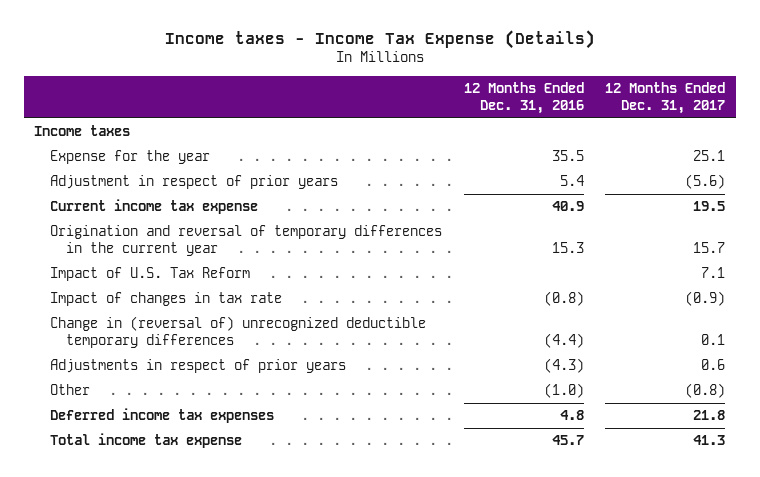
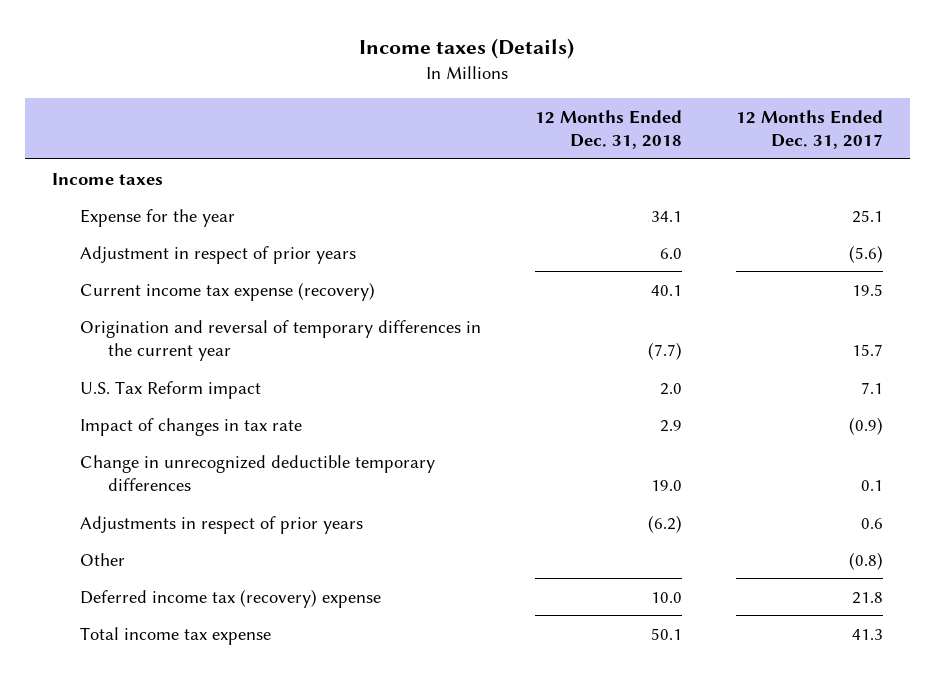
[164,30,595,50] Income taxes - Income Tax Expense (Details) -> [359,38,575,60] Income taxes (Details)
[463,81,584,114] 12 Months Ended Dec. 31, 2016 -> none
none -> [534,109,682,150] 12 Months Ended Dec. 31, 2018
[50,199,259,215] Current income tax expense -> [80,281,376,301] Current income tax expense (recovery)
[50,267,251,282] Impact of U.S. Tax Reform -> [80,380,262,399] U.S. Tax Reform impact
[50,316,427,349] Change in (reversal of) unrecognized deductible temporary differences -> [80,454,436,492] Change in unrecognized deductible temporary differences
[50,408,275,424] Deferred income tax expenses -> [80,588,382,608] Deferred income tax (recovery) expense

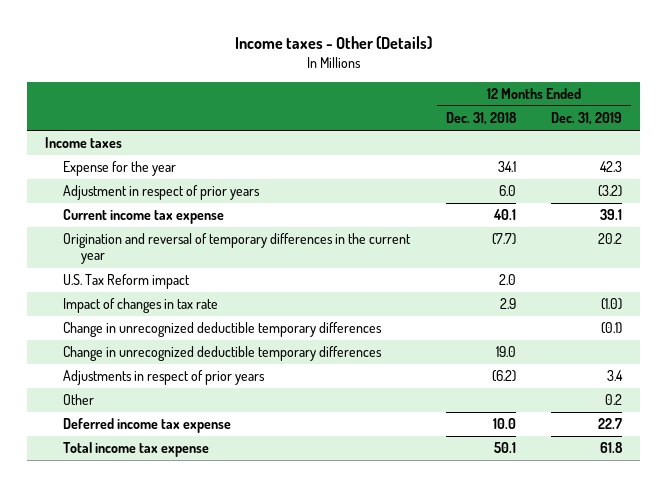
[359,38,575,60] Income taxes (Details) -> [234,35,432,49] Income taxes - Other (Details)
[735,109,883,150] 12 Months Ended Dec. 31, 2017 -> none
none -> [551,112,623,126] Dec. 31, 2019
[80,281,376,301] Current income tax expense (recovery) -> [63,209,225,225] Current income tax expense
none -> [63,322,383,338] Change in unrecognized deductible temporary differences
[80,588,382,608] Deferred income tax (recovery) expense -> [63,418,232,434] Deferred income tax expense

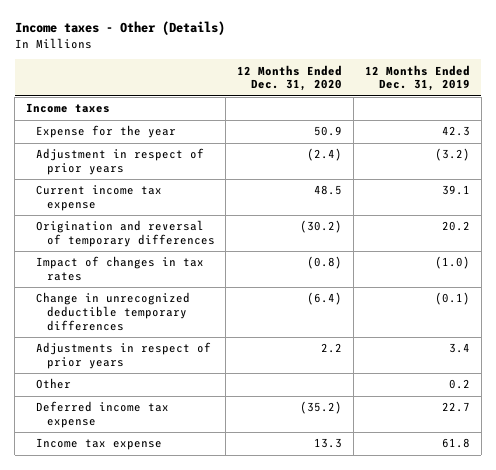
[445,112,517,126] Dec. 31, 2018 -> none
none -> [237,64,343,92] 12 Months Ended Dec. 31, 2020
[63,274,191,290] U.S. Tax Reform impact -> none
[63,233,412,265] Origination and reversal of temporary differences in the current year -> [36,220,215,248] Origination and reversal of temporary differences
[63,298,219,314] Impact of changes in tax rate -> [36,256,205,282] Impact of changes in tax rates
[63,346,383,362] Change in unrecognized deductible temporary differences -> none
[63,442,210,458] Total income tax expense -> [36,438,163,451] Income tax expense

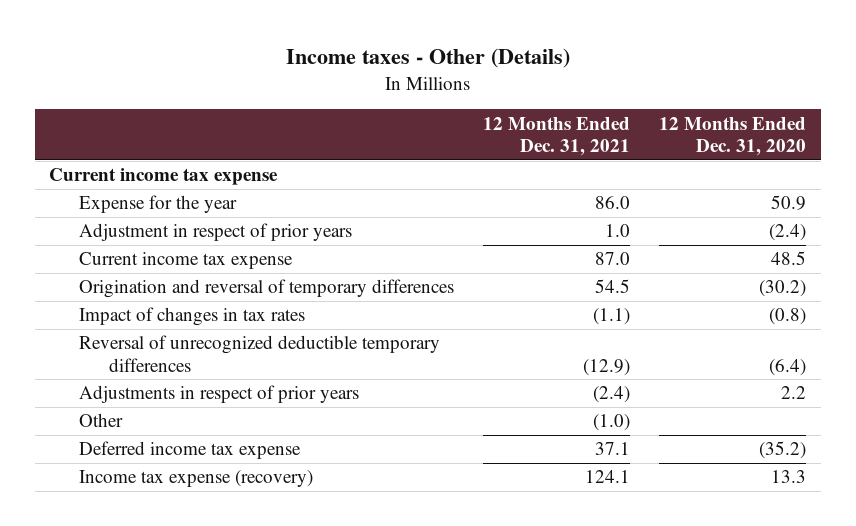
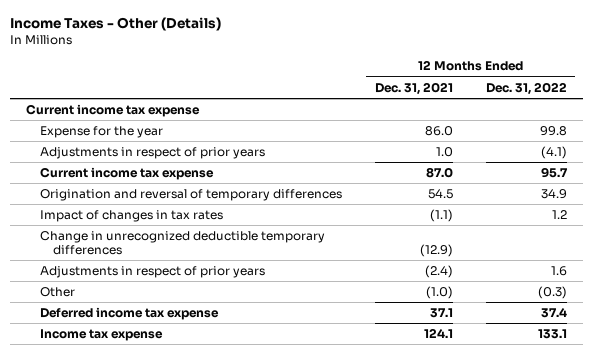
[285,48,570,69] Income taxes - Other (Details) -> [9,16,221,31] Income Taxes - Other (Details)
[659,116,807,156] 12 Months Ended Dec. 31, 2020 -> none
none -> [485,81,567,95] Dec. 31, 2022
[79,223,353,242] Adjustment in respect of prior years -> [39,147,265,160] Adjustments in respect of prior years
[79,335,441,372] Reversal of unrecognized deductible temporary differences -> [39,231,325,255] Change in unrecognized deductible temporary differences
[79,470,314,488] Income tax expense (recovery) -> [39,329,163,342] Income tax expense

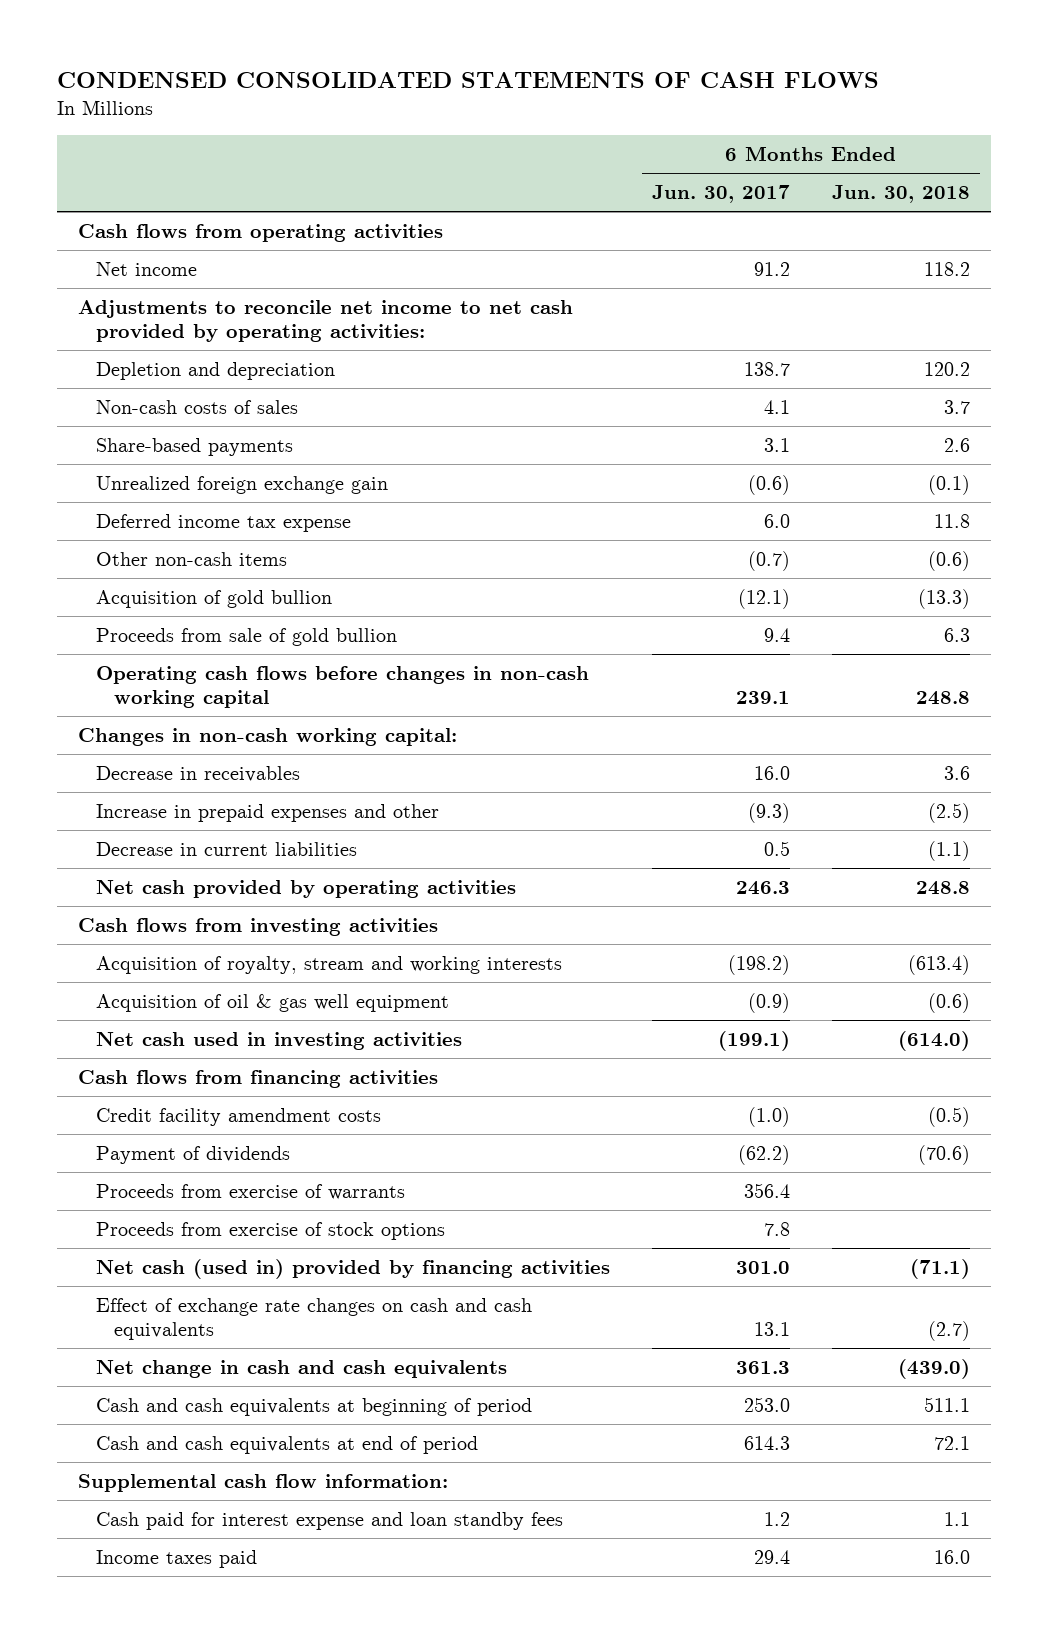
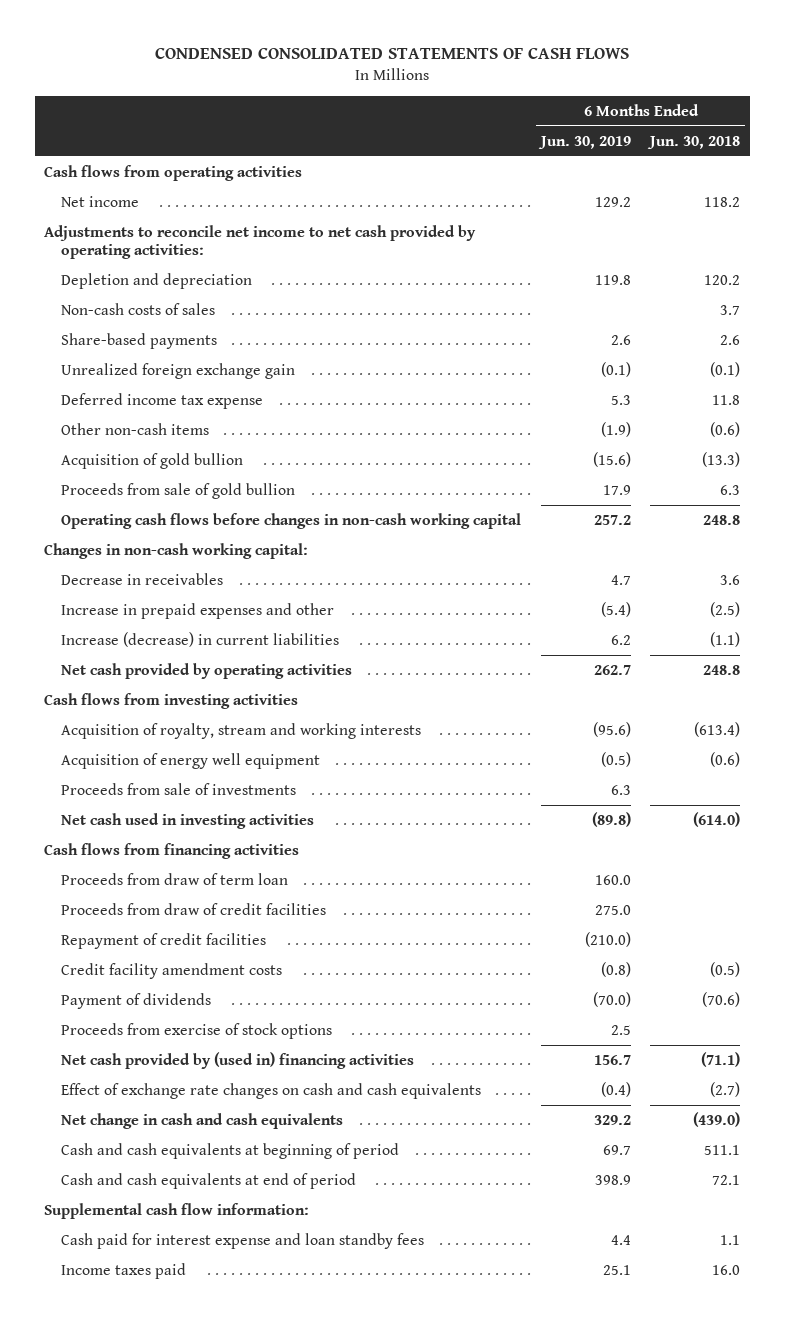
[651,185,790,204] Jun. 30, 2017 -> none
none -> [537,135,631,149] Jun. 30, 2019
[96,841,358,856] Decrease in current liabilities -> [61,631,340,647] Increase (decrease) in current liabilities
[96,993,450,1012] Acquisition of oil & gas well equipment -> [61,752,321,769] Acquisition of energy well equipment
none -> [61,782,297,795] Proceeds from sale of investments
none -> [61,872,289,885] Proceeds from draw of term loan
none -> [61,902,327,915] Proceeds from draw of credit facilities
none -> [61,932,267,949] Repayment of credit facilities
[96,1183,406,1200] Proceeds from exercise of warrants -> none
[96,1258,611,1279] Net cash (used in) provided by financing activities -> [61,1051,415,1069] Net cash provided by (used in) financing activities

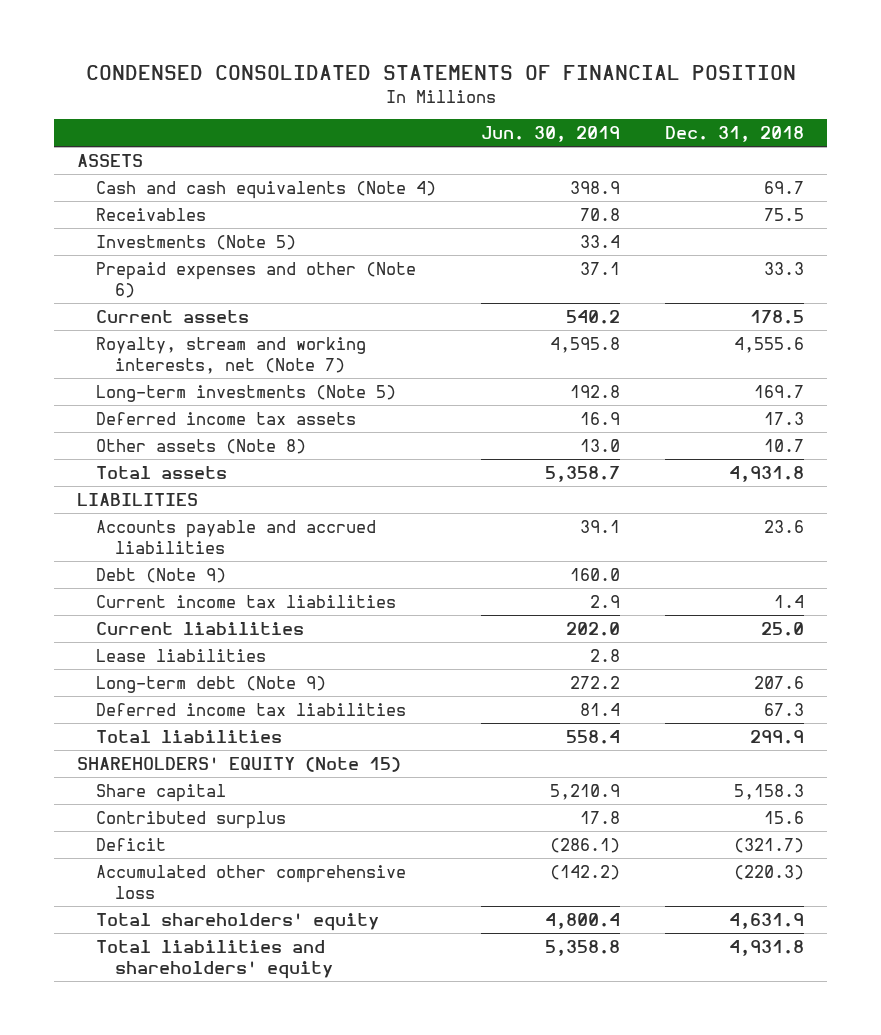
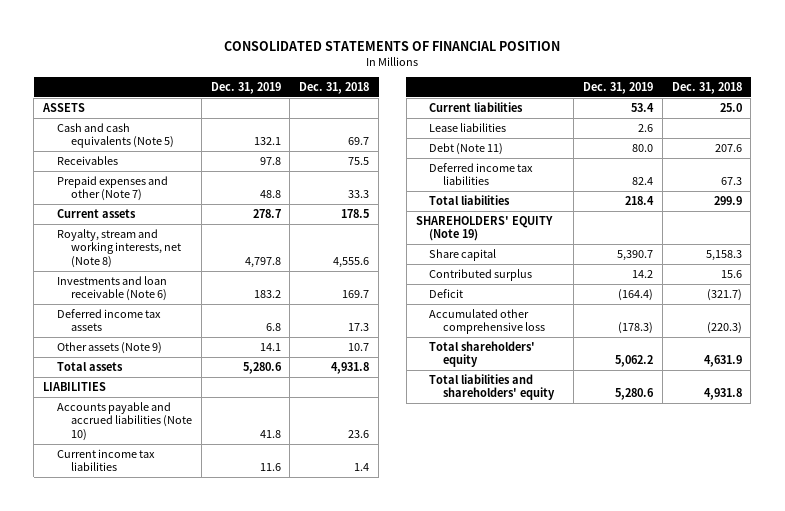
[85,65,796,81] CONDENSED CONSOLIDATED STATEMENTS OF FINANCIAL POSITION -> [224,41,561,52] CONSOLIDATED STATEMENTS OF FINANCIAL POSITION
[481,126,621,143] Jun. 30, 2019 -> none
none -> [210,81,281,94] Dec. 31, 2019
[96,180,437,199] Cash and cash equivalents (Note 4) -> [57,122,174,149] Cash and cash equivalents (Note 5)
[96,234,297,250] Investments (Note 5) -> none
[96,261,417,299] Prepaid expenses and other (Note 6) -> [57,175,169,202] Prepaid expenses and other (Note 7)
[96,336,367,375] Royalty, stream and working interests, net (Note 7) -> [57,228,181,268] Royalty, stream and working interests, net (Note 8)
[96,384,397,402] Long-term investments (Note 5) -> [57,275,168,302] Investments and loan receivable (Note 6)
[96,438,307,454] Other assets (Note 8) -> [57,341,163,354] Other assets (Note 9)
[96,567,227,583] Debt (Note 9) -> none
[96,519,377,555] Accounts payable and accrued liabilities -> [57,401,192,441] Accounts payable and accrued liabilities (Note 10)
[96,675,327,693] Long-term debt (Note 9) -> [429,142,504,155] Debt (Note 11)
[76,756,401,772] SHAREHOLDERS' EQUITY (Note 15) -> [415,215,553,242] SHAREHOLDERS' EQUITY (Note 19)

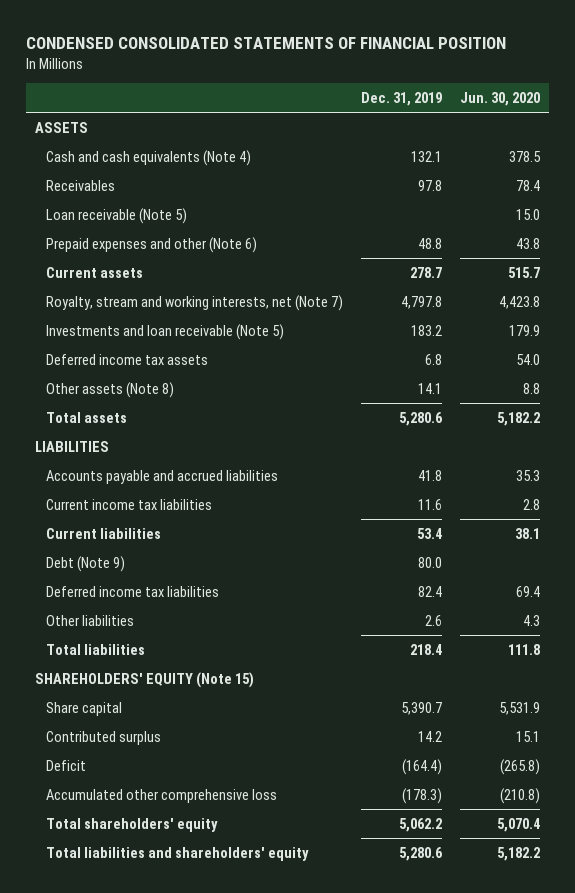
[224,41,561,52] CONSOLIDATED STATEMENTS OF FINANCIAL POSITION -> [26,36,507,49] CONDENSED CONSOLIDATED STATEMENTS OF FINANCIAL POSITION
[299,81,370,94] Dec. 31, 2018 -> none
none -> [460,91,541,106] Jun. 30, 2020
[57,122,174,149] Cash and cash equivalents (Note 5) -> [45,149,251,166] Cash and cash equivalents (Note 4)
none -> [45,207,187,224] Loan receivable (Note 5)
[57,175,169,202] Prepaid expenses and other (Note 7) -> [45,236,257,253] Prepaid expenses and other (Note 6)
[57,228,181,268] Royalty, stream and working interests, net (Note 8) -> [45,294,343,311] Royalty, stream and working interests, net (Note 7)
[57,275,168,302] Investments and loan receivable (Note 6) -> [45,323,284,340] Investments and loan receivable (Note 5)
[57,341,163,354] Other assets (Note 9) -> [45,381,174,398] Other assets (Note 8)
[57,401,192,441] Accounts payable and accrued liabilities (Note 10) -> [45,469,278,484] Accounts payable and accrued liabilities
[429,122,507,132] Lease liabilities -> none
[429,142,504,155] Debt (Note 11) -> [45,555,125,572] Debt (Note 9)
none -> [45,614,134,626] Other liabilities
[415,215,553,242] SHAREHOLDERS' EQUITY (Note 19) -> [35,671,255,688] SHAREHOLDERS' EQUITY (Note 15)

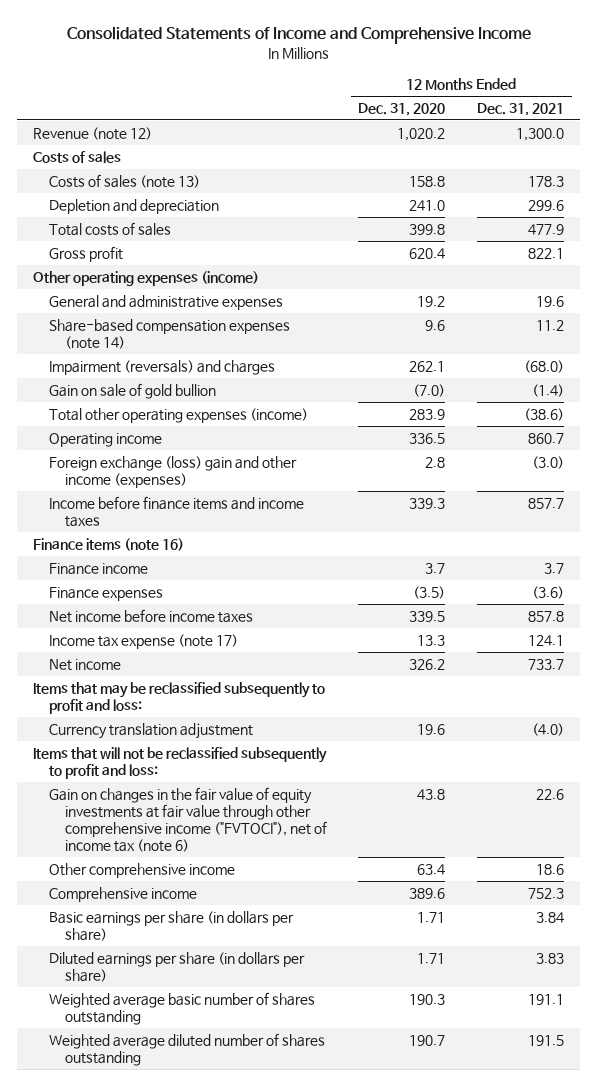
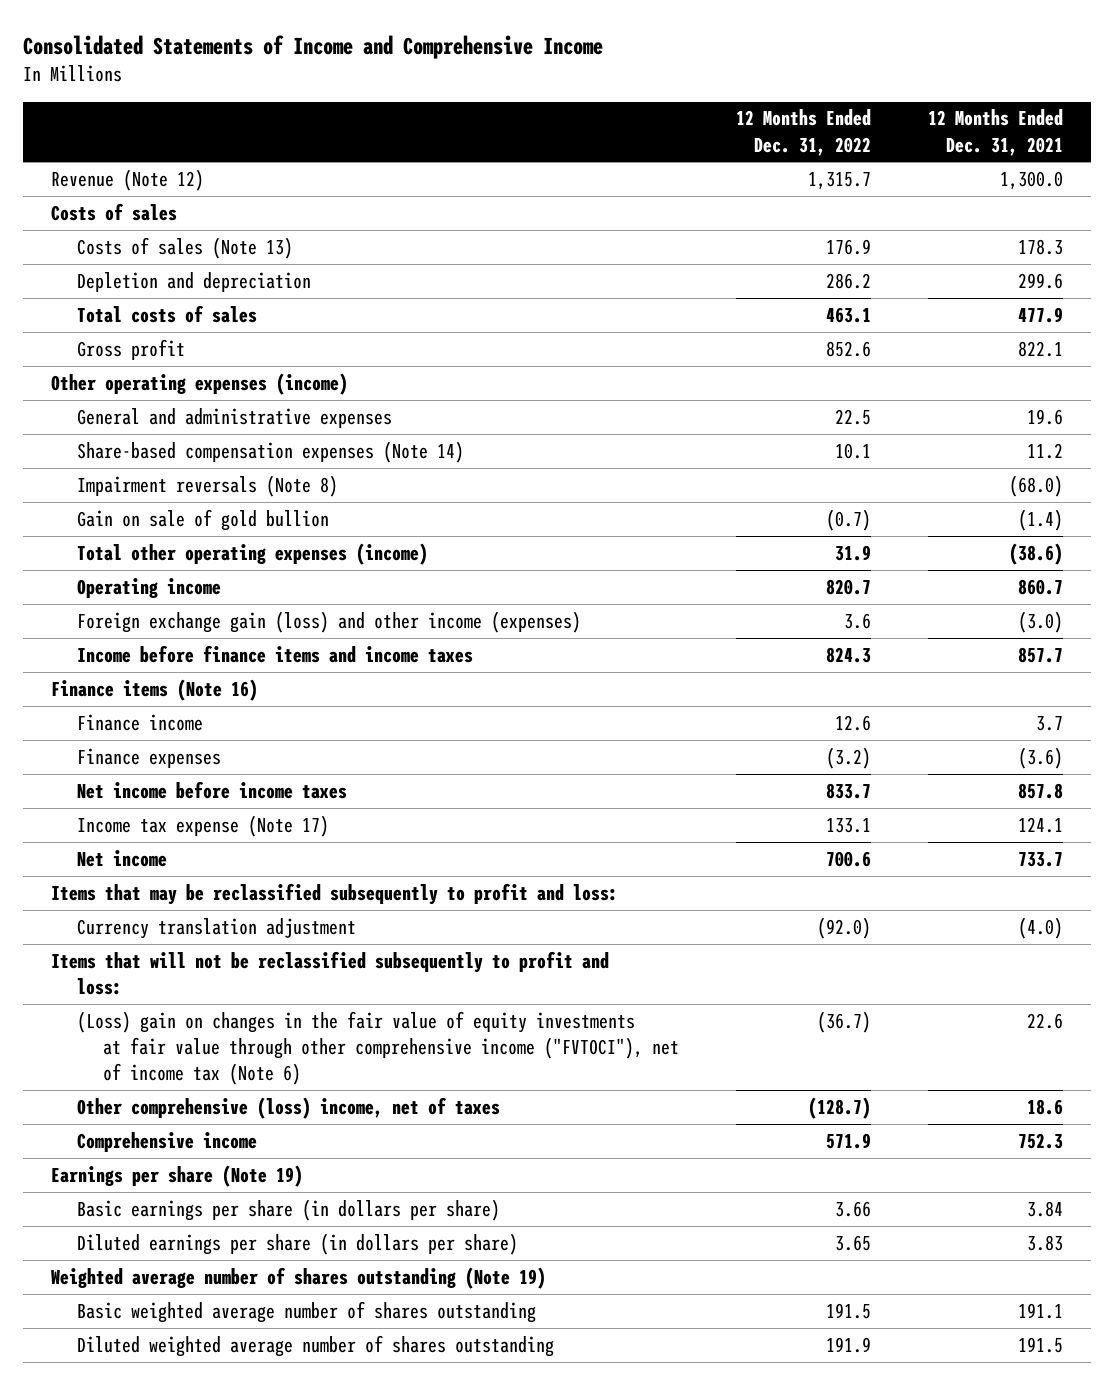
[358,102,446,116] Dec. 31, 2020 -> none
none -> [735,109,871,156] 12 Months Ended Dec. 31, 2022
[33,126,153,140] Revenue (note 12) -> [51,168,205,191] Revenue (Note 12)
[49,173,201,188] Costs of sales (note 13) -> [77,236,294,259] Costs of sales (Note 13)
[49,318,291,350] Share-based compensation expenses (note 14) -> [77,440,465,463] Share-based compensation expenses (Note 14)
[49,359,276,375] Impairment (reversals) and charges -> [77,474,339,497] Impairment reversals (Note 8)
[49,455,298,489] Foreign exchange (loss) gain and other income (expenses) -> [77,610,582,633] Foreign exchange gain (loss) and other income (expenses)
[33,537,185,551] Finance items (note 16) -> [51,678,259,701] Finance items (Note 16)
[49,633,239,649] Income tax expense (note 17) -> [77,814,330,837] Income tax expense (Note 17)
[49,786,327,853] Gain on changes in the fair value of equity investments at fair value through other comprehensive income ("FVTOCI"), net of income tax (note 6) -> [77,1010,680,1086] (Loss) gain on changes in the fair value of equity investments at fair value through other comprehensive income ("FVTOCI"), net of income tax (Note 6)
[49,862,236,878] Other comprehensive income -> [77,1096,501,1119] Other comprehensive (loss) income, net of taxes
none -> [51,1164,304,1187] Earnings per share (Note 19)
none -> [51,1266,547,1289] Weighted average number of shares outstanding (Note 19)
[49,991,316,1026] Weighted average basic number of shares outstanding -> [77,1300,537,1323] Basic weighted average number of shares outstanding
[49,1032,326,1067] Weighted average diluted number of shares outstanding -> [77,1334,555,1357] Diluted weighted average number of shares outstanding

